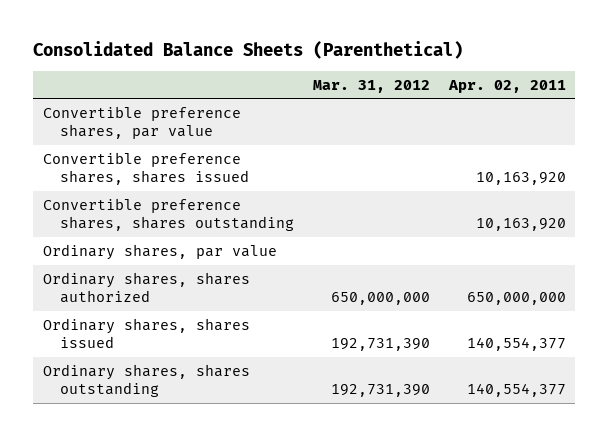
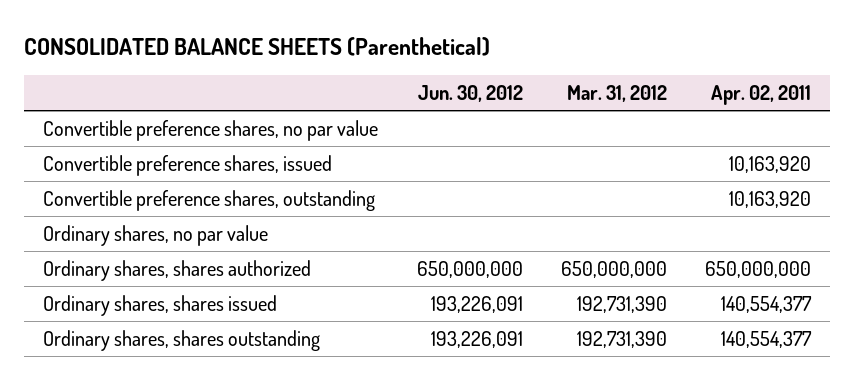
[33,40,464,59] Consolidated Balance Sheets (Parenthetical) -> [24,37,491,57] CONSOLIDATED BALANCE SHEETS (Parenthetical)
none -> [417,85,523,103] Jun. 30, 2012
[42,105,241,140] Convertible preference shares, par value -> [43,119,379,141] Convertible preference shares, no par value
[42,151,249,186] Convertible preference shares, shares issued -> [43,154,333,176] Convertible preference shares, issued
[42,197,294,232] Convertible preference shares, shares outstanding -> [43,189,376,211] Convertible preference shares, outstanding
[42,243,277,260] Ordinary shares, par value -> [43,224,269,246] Ordinary shares, no par value

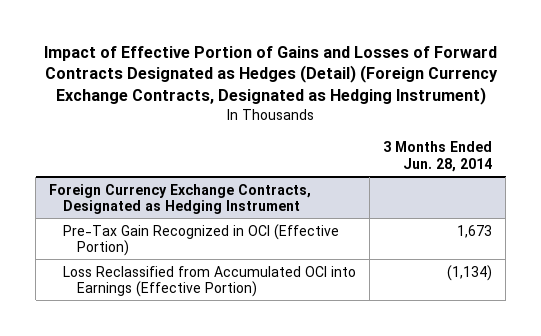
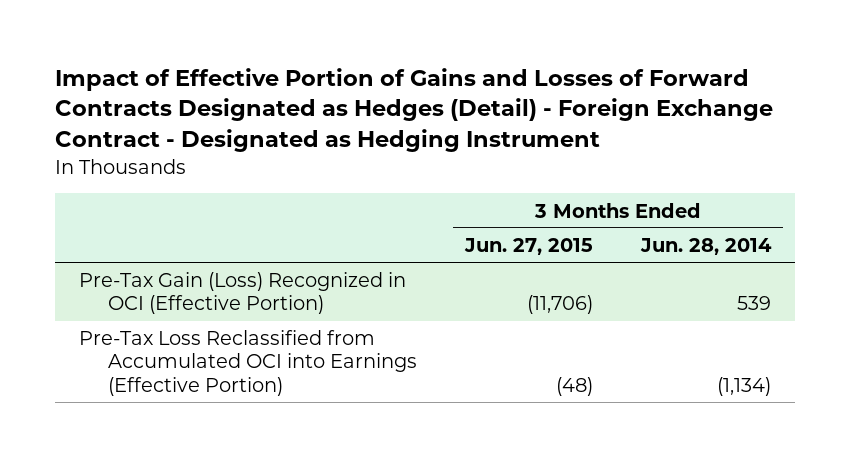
[43,45,498,106] Impact of Effective Portion of Gains and Losses of Forward Contracts Designated as Hedges (Detail) (Foreign Currency Exchange Contracts, Designated as Hedging Instrument) -> [55,67,774,153] Impact of Effective Portion of Gains and Losses of Forward Contracts Designated as Hedges (Detail) - Foreign Exchange Contract - Designated as Hedging Instrument
none -> [463,238,593,256] Jun. 27, 2015
[49,183,312,214] Foreign Currency Exchange Contracts, Designated as Hedging Instrument -> none
[63,223,340,256] Pre-Tax Gain Recognized in OCI (Effective Portion) -> [79,272,407,315] Pre-Tax Gain (Loss) Recognized in OCI (Effective Portion)
[457,224,493,238] 1,673 -> [737,296,772,311] 539
[63,265,357,297] Loss Reclassified from Accumulated OCI into Earnings (Effective Portion) -> [79,330,417,396] Pre-Tax Loss Reclassified from Accumulated OCI into Earnings (Effective Portion)

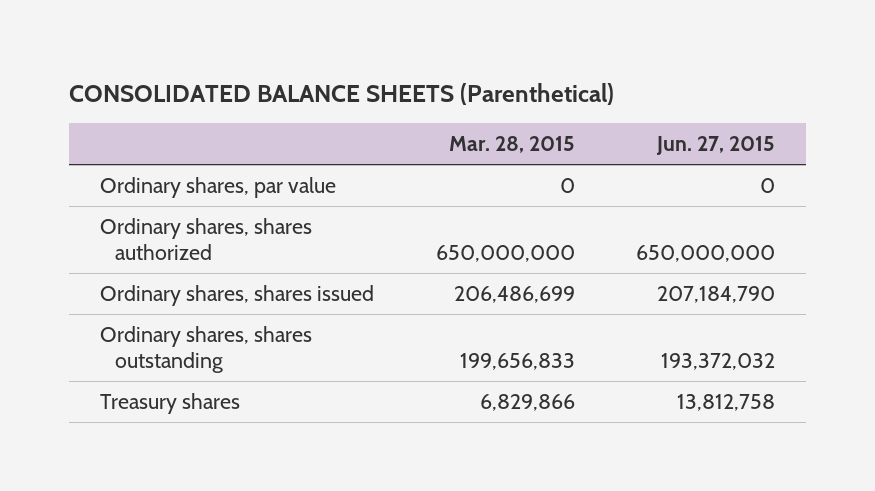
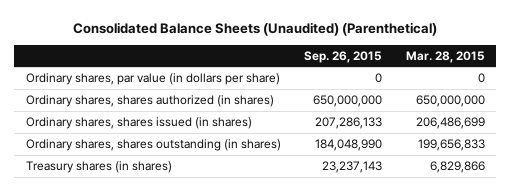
[68,83,614,106] CONSOLIDATED BALANCE SHEETS (Parenthetical) -> [73,21,438,36] Consolidated Balance Sheets (Unaudited) (Parenthetical)
[656,136,776,156] Jun. 27, 2015 -> none
none -> [304,50,383,63] Sep. 26, 2015
[99,176,336,198] Ordinary shares, par value -> [25,73,280,86] Ordinary shares, par value (in dollars per share)
[99,217,312,260] Ordinary shares, shares authorized -> [25,95,274,108] Ordinary shares, shares authorized (in shares)
[99,284,374,306] Ordinary shares, shares issued -> [25,117,252,130] Ordinary shares, shares issued (in shares)
[99,325,312,373] Ordinary shares, shares outstanding -> [25,139,281,152] Ordinary shares, shares outstanding (in shares)
[99,392,240,414] Treasury shares -> [25,161,172,174] Treasury shares (in shares)

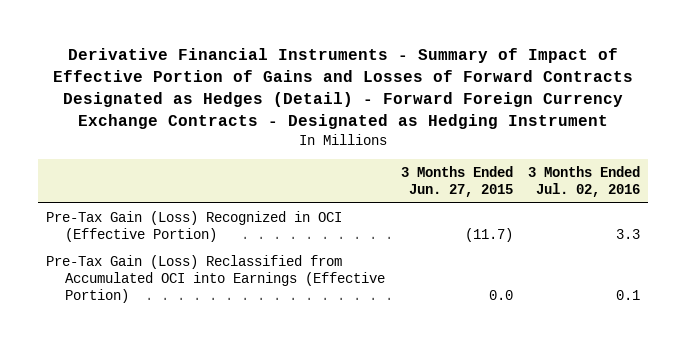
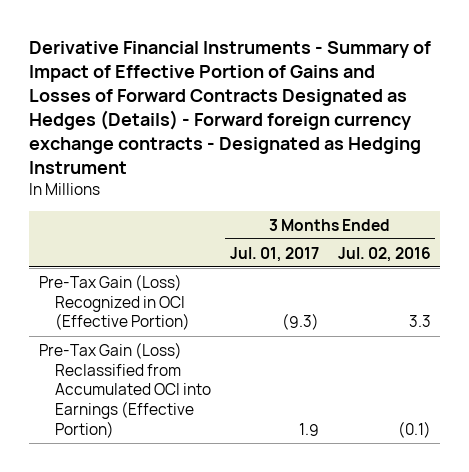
[53,48,634,129] Derivative Financial Instruments - Summary of Impact of Effective Portion of Gains and Losses of Forward Contracts Designated as Hedges (Detail) - Forward Foreign Currency Exchange Contracts - Designated as Hedging Instrument -> [29,40,432,175] Derivative Financial Instruments - Summary of Impact of Effective Portion of Gains and Losses of Forward Contracts Designated as Hedges (Details) - Forward foreign currency exchange contracts - Designated as Hedging Instrument
[400,165,513,198] 3 Months Ended Jun. 27, 2015 -> none
none -> [229,246,319,262] Jul. 01, 2017
[616,290,641,301] 0.1 -> [397,420,431,438] (0.1)

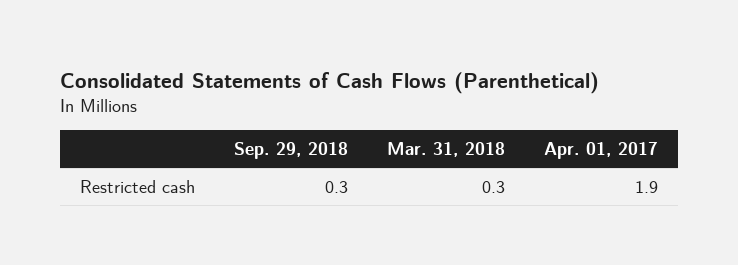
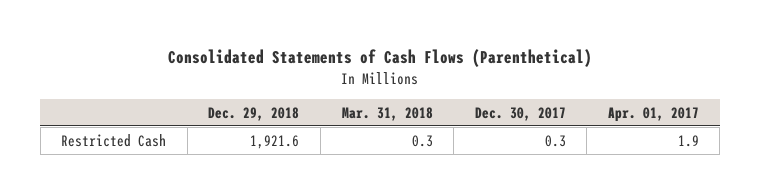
[233,142,348,160] Sep. 29, 2018 -> none
none -> [208,106,300,121] Dec. 29, 2018
none -> [474,106,566,121] Dec. 30, 2017
[79,179,195,193] Restricted cash -> [61,133,167,147] Restricted Cash

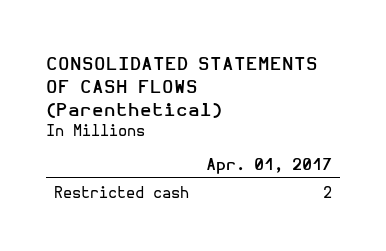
[168,49,593,68] Consolidated Statements of Cash Flows (Parenthetical) -> [46,56,319,119] CONSOLIDATED STATEMENTS OF CASH FLOWS (Parenthetical)
[208,106,300,121] Dec. 29, 2018 -> none
[341,106,433,121] Mar. 31, 2018 -> none
[474,106,566,121] Dec. 30, 2017 -> none
[61,133,167,147] Restricted Cash -> [54,185,190,198] Restricted cash
[677,134,699,147] 1.9 -> [322,185,332,198] 2

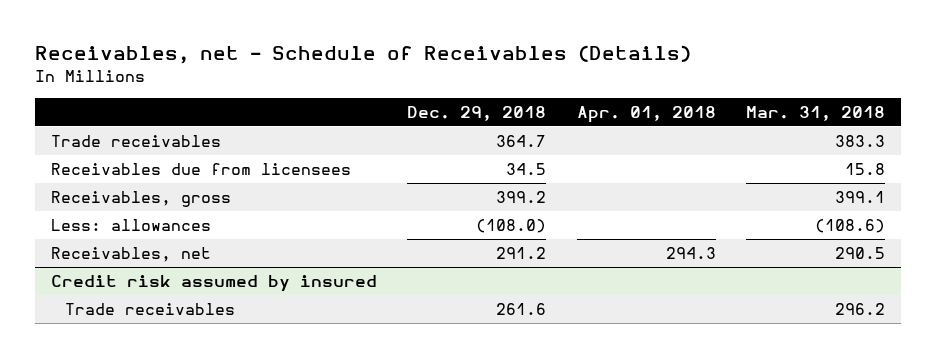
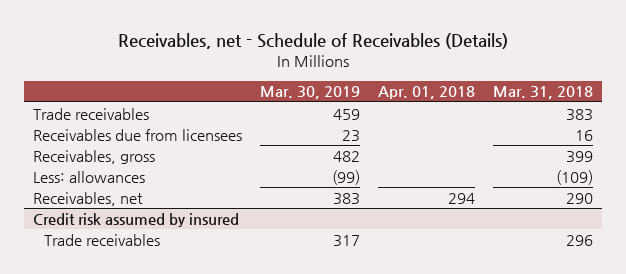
[407,105,547,121] Dec. 29, 2018 -> none
none -> [259,86,360,100] Mar. 30, 2019
[835,135,886,148] 383.3 -> [566,108,594,121] 383
[845,163,886,176] 15.8 -> [575,129,594,141] 16
[835,191,886,204] 399.1 -> [566,150,594,163] 399
[815,219,886,234] (108.6) -> [556,169,594,185] (109)
[665,247,716,260] 294.3 -> [447,192,475,204] 294
[835,247,886,260] 290.5 -> [566,192,594,204] 290
[835,303,886,316] 296.2 -> [566,234,594,246] 296

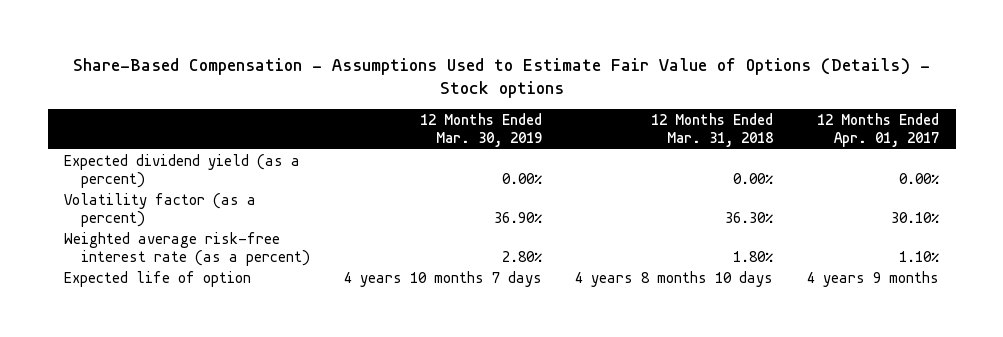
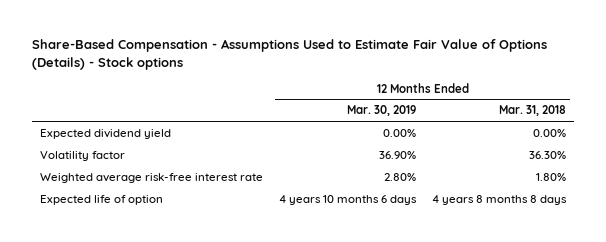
[817,113,940,147] 12 Months Ended Apr. 01, 2017 -> none
[64,153,301,188] Expected dividend yield (as a percent) -> [39,128,171,139] Expected dividend yield
[64,192,257,227] Volatility factor (as a percent) -> [39,150,125,161] Volatility factor
[64,231,310,266] Weighted average risk-free interest rate (as a percent) -> [39,172,263,183] Weighted average risk-free interest rate
[343,270,542,287] 4 years 10 months 7 days -> [278,194,417,205] 4 years 10 months 6 days
[575,270,774,287] 4 years 8 months 10 days -> [432,194,568,205] 4 years 8 months 8 days

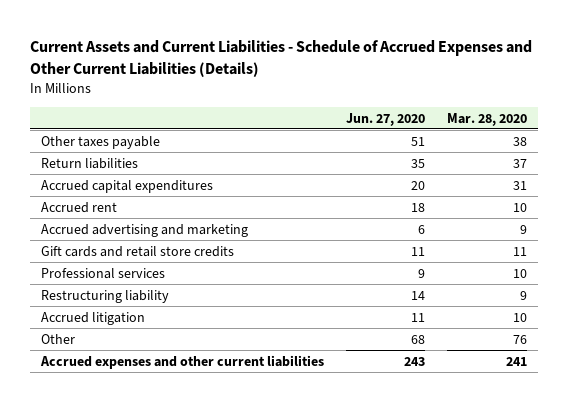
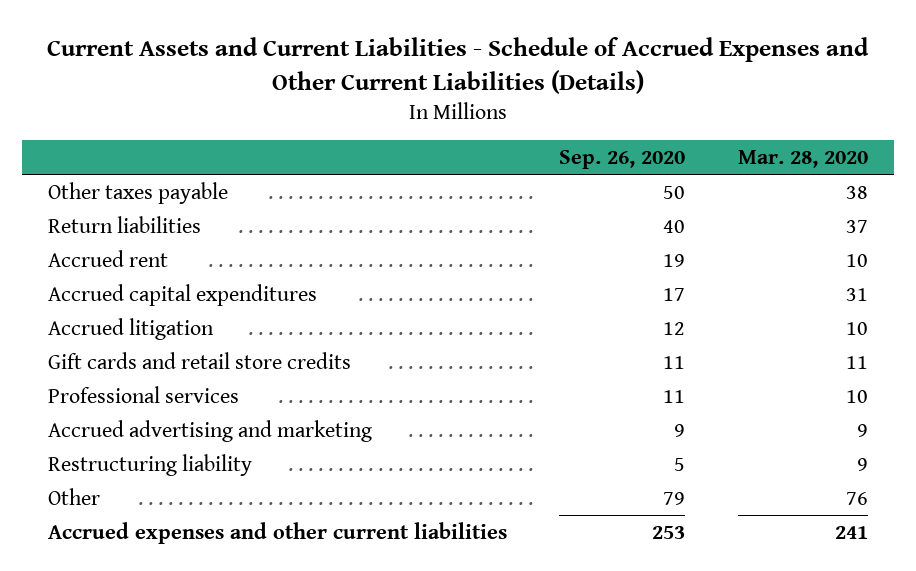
[345,112,425,126] Jun. 27, 2020 -> none
none -> [559,150,686,170] Sep. 26, 2020
[40,179,213,193] Accrued capital expenditures -> [48,283,318,306] Accrued capital expenditures
[40,311,145,325] Accrued litigation -> [48,317,215,340] Accrued litigation
[40,223,248,237] Accrued advertising and marketing -> [48,419,373,442] Accrued advertising and marketing

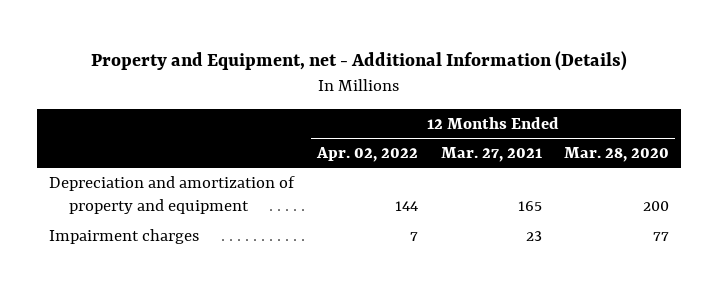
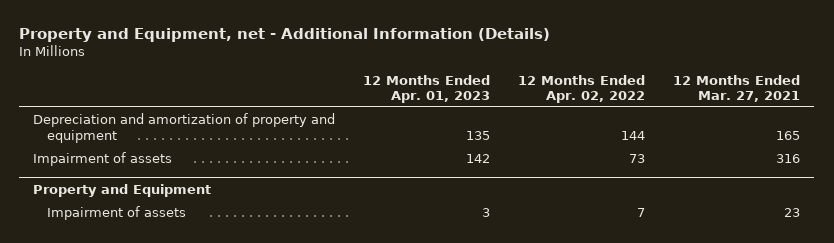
[564,147,670,163] Mar. 28, 2020 -> none
none -> [363,74,491,104] 12 Months Ended Apr. 01, 2023
[48,228,199,244] Impairment charges -> [33,152,173,167] Impairment of assets
[409,231,418,241] 7 -> [629,154,646,164] 73
[525,230,542,241] 23 -> [776,154,801,164] 316
none -> [33,183,212,197] Property and Equipment
none -> [46,206,186,221] Impairment of assets

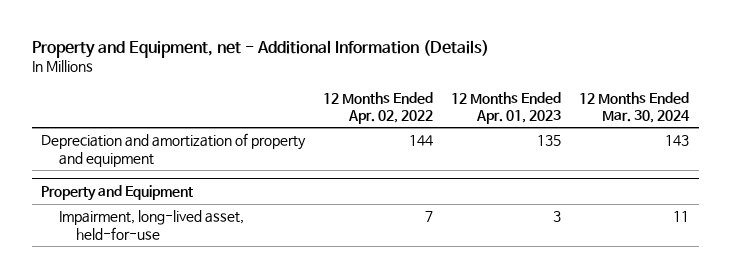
[673,74,801,103] 12 Months Ended Mar. 27, 2021 -> none
none -> [579,91,691,124] 12 Months Ended Mar. 30, 2024
[33,152,173,167] Impairment of assets -> none
[46,206,186,221] Impairment of assets -> [58,210,244,240] Impairment, long-lived asset, held-for-use

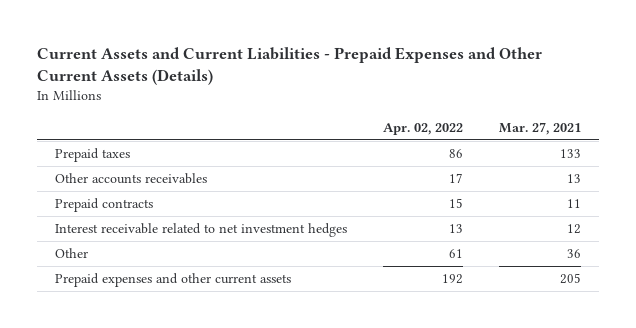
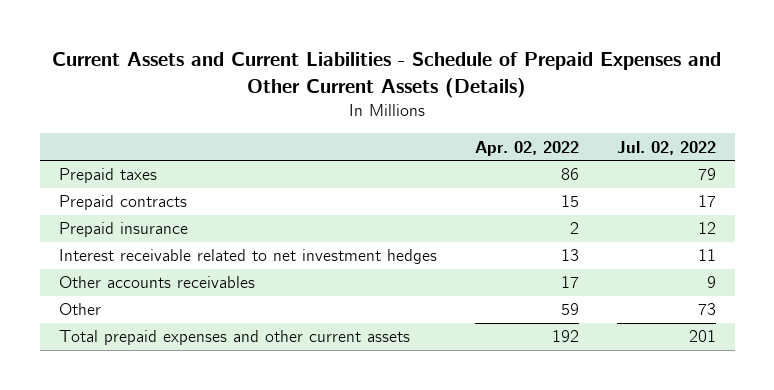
[37,47,543,86] Current Assets and Current Liabilities - Prepaid Expenses and Other Current Assets (Details) -> [52,52,722,98] Current Assets and Current Liabilities - Schedule of Prepaid Expenses and Other Current Assets (Details)
[498,121,581,135] Mar. 27, 2021 -> none
none -> [616,140,716,155] Jul. 02, 2022
none -> [58,222,188,238] Prepaid insurance
[55,173,208,185] Other accounts receivables -> [58,276,255,289] Other accounts receivables
[448,249,463,259] 61 -> [560,303,579,316] 59
[55,273,292,288] Prepaid expenses and other current assets -> [58,330,410,346] Total prepaid expenses and other current assets

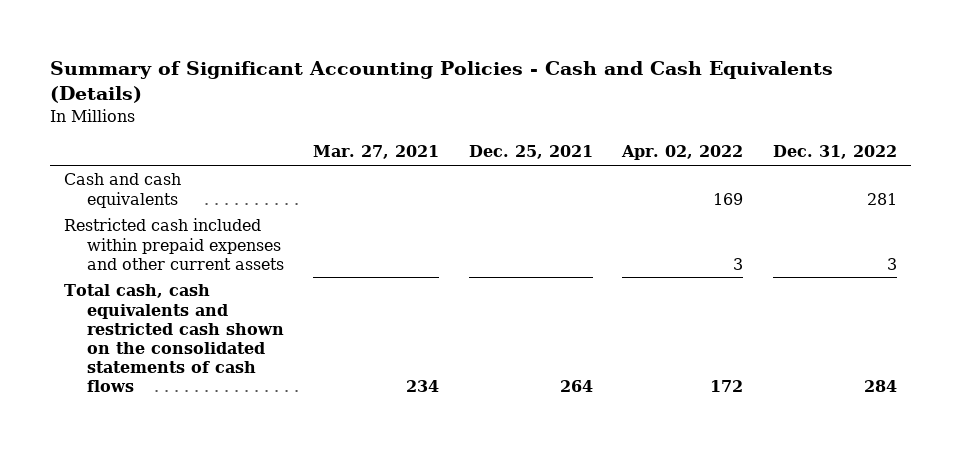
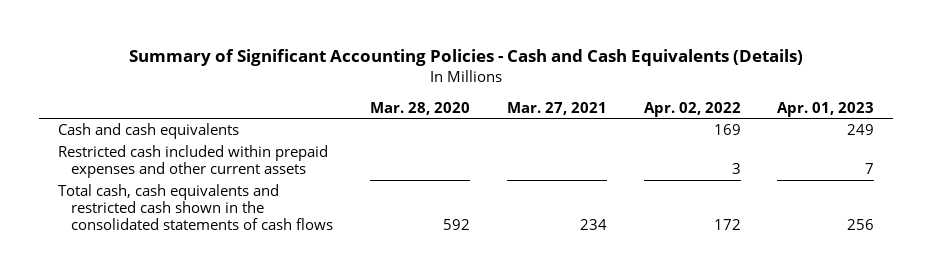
[468,145,593,160] Dec. 25, 2021 -> none
[772,145,897,160] Dec. 31, 2022 -> none
none -> [369,101,470,115] Mar. 28, 2020
none -> [777,101,875,117] Apr. 01, 2023
[64,284,285,393] Total cash, cash equivalents and restricted cash shown on the consolidated statements of cash flows -> [57,184,334,230] Total cash, cash equivalents and restricted cash shown in the consolidated statements of cash flows

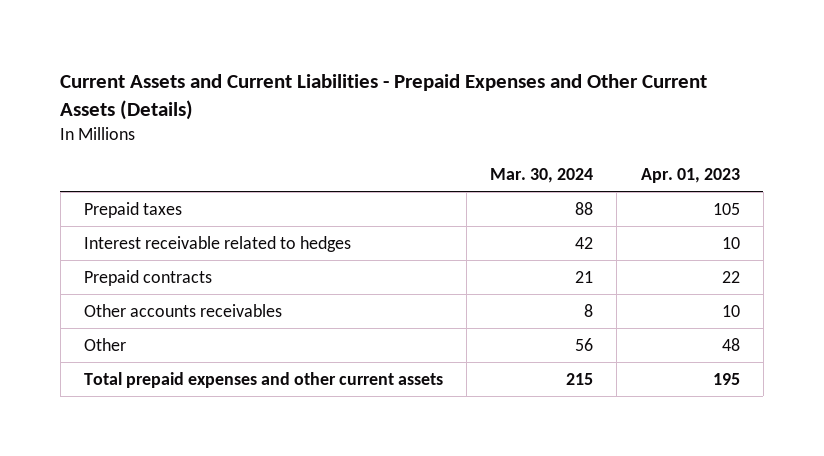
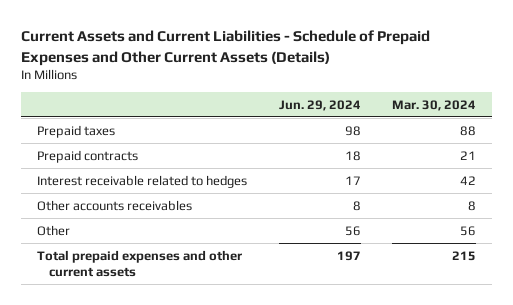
[60,74,708,120] Current Assets and Current Liabilities - Prepaid Expenses and Other Current Assets (Details) -> [21,30,431,66] Current Assets and Current Liabilities - Schedule of Prepaid Expenses and Other Current Assets (Details)
[640,168,740,184] Apr. 01, 2023 -> none
none -> [278,99,361,111] Jun. 29, 2024
[84,235,352,252] Interest receivable related to hedges -> [37,174,248,188] Interest receivable related to hedges

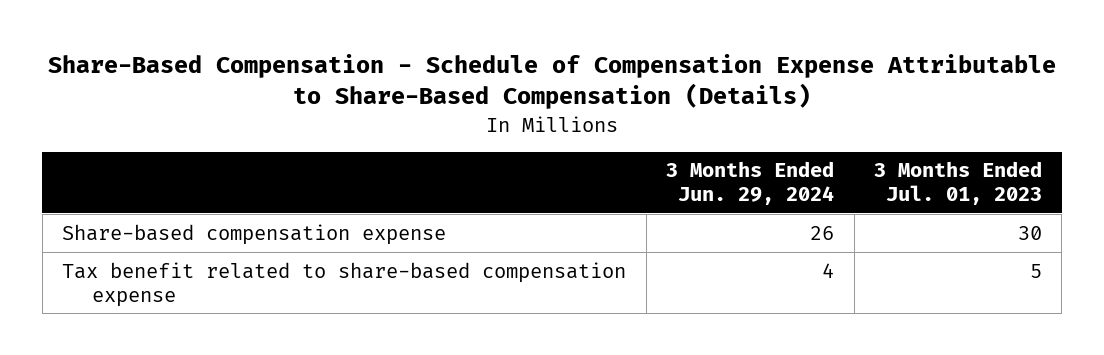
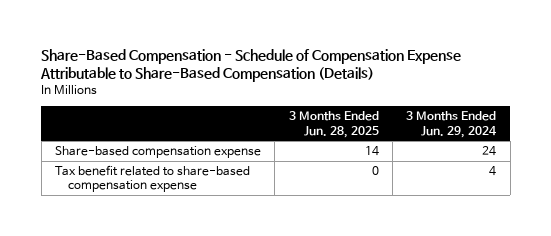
[873,161,1042,206] 3 Months Ended Jul. 01, 2023 -> none
none -> [288,111,379,138] 3 Months Ended Jun. 28, 2025
[810,225,835,240] 26 -> [482,146,497,157] 24

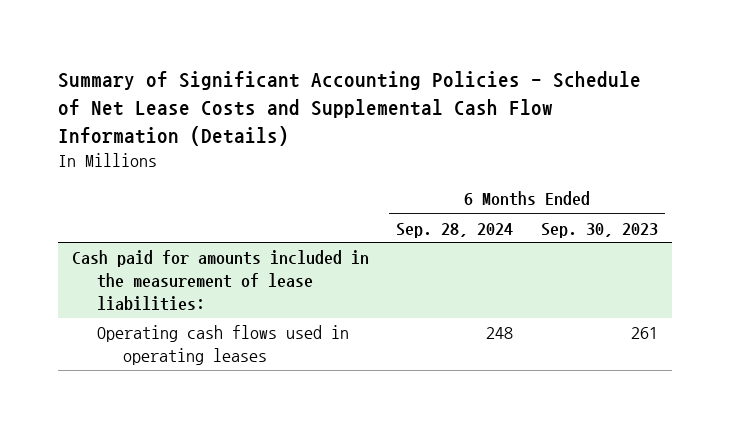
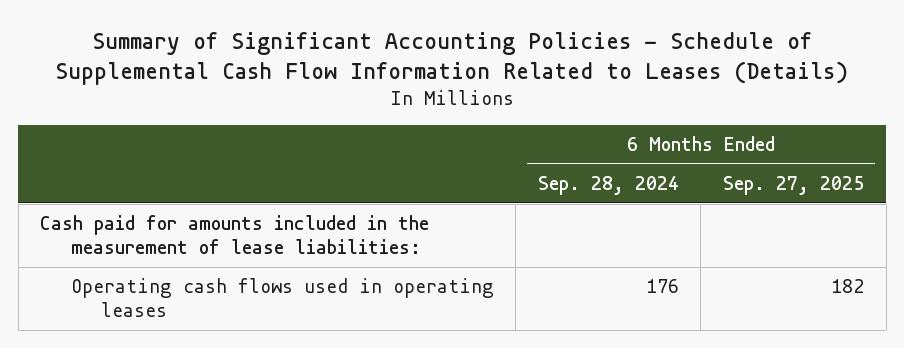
[57,70,641,146] Summary of Significant Accounting Policies - Schedule of Net Lease Costs and Supplemental Cash Flow Information (Details) -> [55,31,849,85] Summary of Significant Accounting Policies - Schedule of Supplemental Cash Flow Information Related to Leases (Details)
[541,222,659,238] Sep. 30, 2023 -> none
none -> [723,176,865,196] Sep. 27, 2025
[486,327,514,340] 248 -> [645,279,679,294] 176

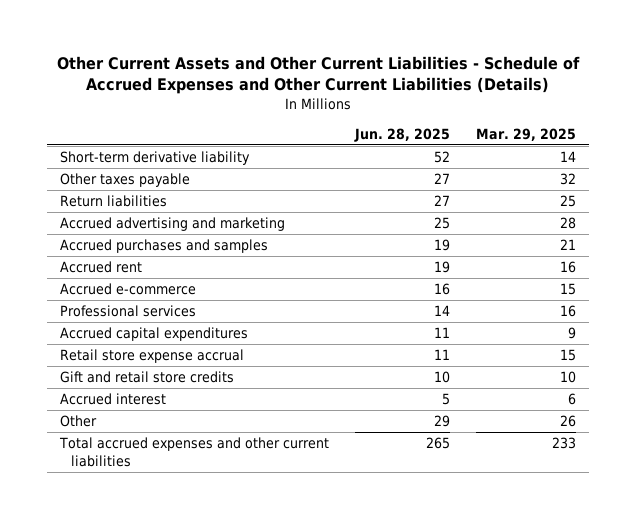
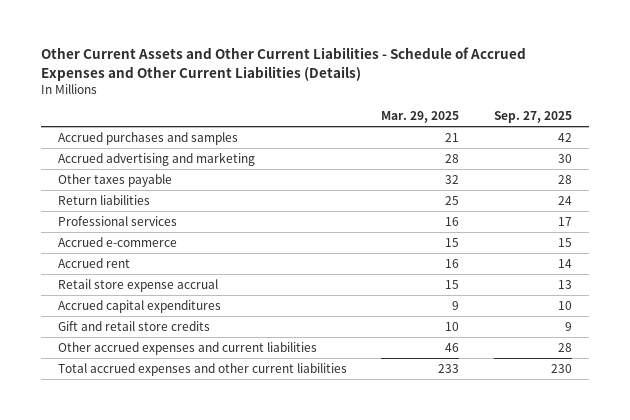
[354,127,451,142] Jun. 28, 2025 -> none
none -> [493,111,572,124] Sep. 27, 2025
[60,151,251,166] Short-term derivative liability -> none
[60,239,269,254] Accrued purchases and samples -> [57,131,238,145] Accrued purchases and samples
[60,217,286,232] Accrued advertising and marketing -> [57,151,255,166] Accrued advertising and marketing
[60,283,197,296] Accrued e-commerce -> [57,236,177,247] Accrued e-commerce
[60,261,143,274] Accrued rent -> [57,257,130,268] Accrued rent
[60,327,249,342] Accrued capital expenditures -> [57,299,221,313] Accrued capital expenditures
[60,393,167,406] Accrued interest -> none
[60,415,98,428] Other -> none
none -> [57,341,317,355] Other accrued expenses and current liabilities

